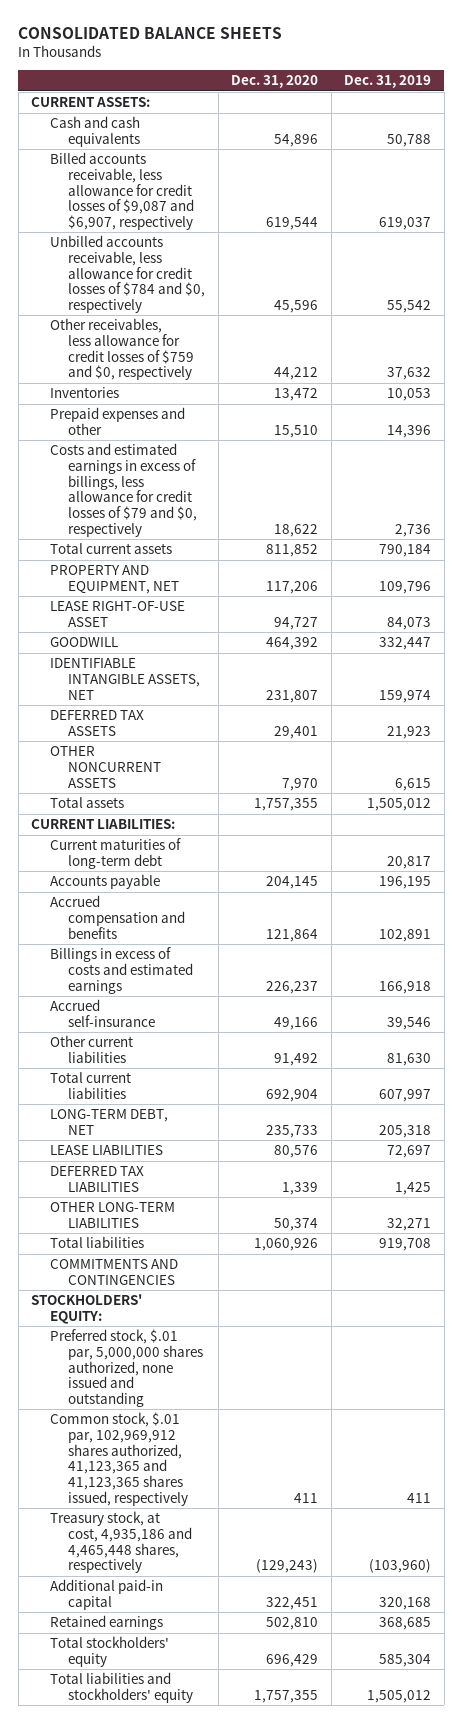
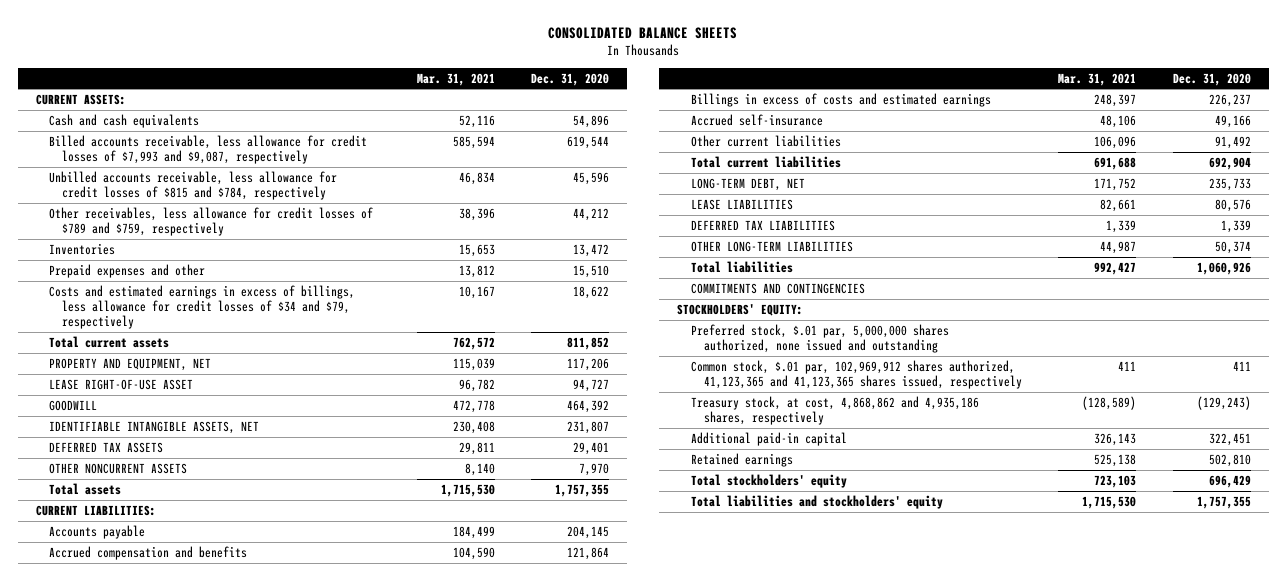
[344,75,432,89] Dec. 31, 2019 -> none
none -> [416,72,495,86] Mar. 31, 2021
[49,152,195,230] Billed accounts receivable, less allowance for credit losses of $9,087 and $6,907, respectively -> [48,134,367,164] Billed accounts receivable, less allowance for credit losses of $7,993 and $9,087, respectively
[49,235,206,313] Unbilled accounts receivable, less allowance for credit losses of $784 and $0, respectively -> [48,170,337,200] Unbilled accounts receivable, less allowance for credit losses of $815 and $784, respectively
[49,318,195,381] Other receivables, less allowance for credit losses of $759 and $0, respectively -> [48,206,373,236] Other receivables, less allowance for credit losses of $789 and $759, respectively
[49,443,198,537] Costs and estimated earnings in excess of billings, less allowance for credit losses of $79 and $0, respectively -> [48,284,355,329] Costs and estimated earnings in excess of billings, less allowance for credit losses of $34 and $79, respectively
[49,838,181,869] Current maturities of long-term debt -> none
[49,1511,193,1574] Treasury stock, at cost, 4,935,186 and 4,465,448 shares, respectively -> [690,395,979,425] Treasury stock, at cost, 4,868,862 and 4,935,186 shares, respectively

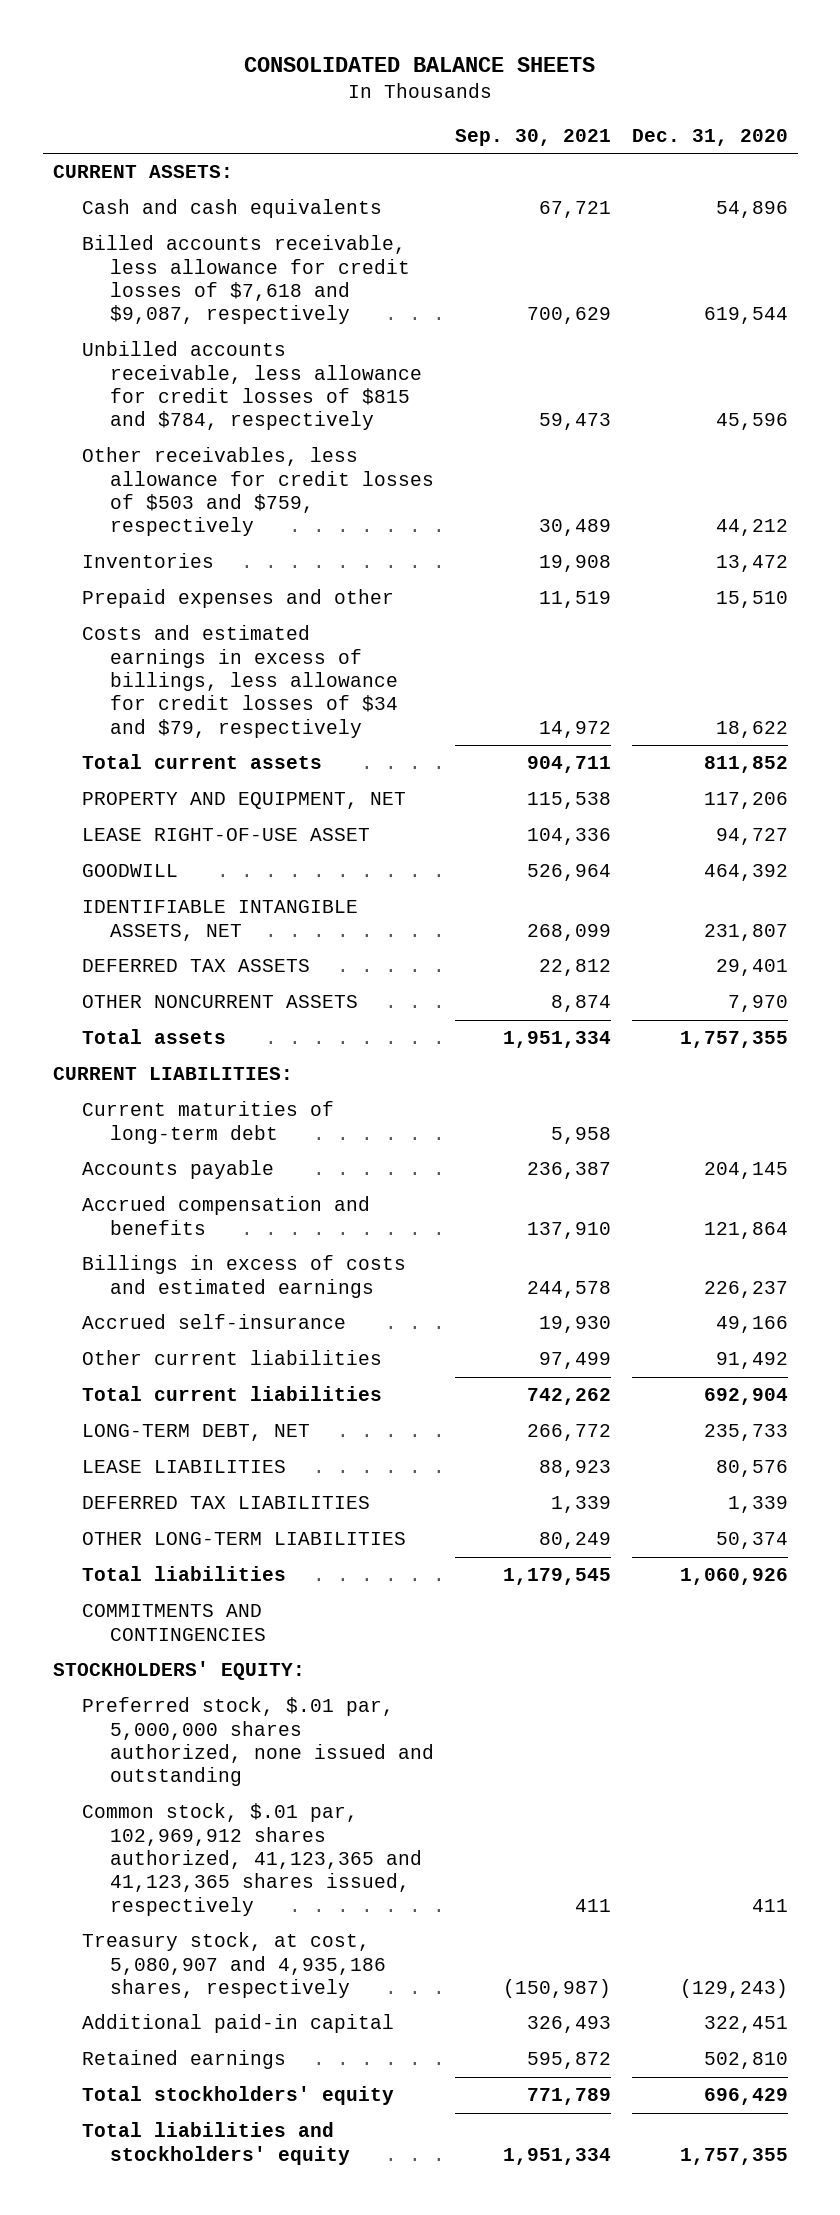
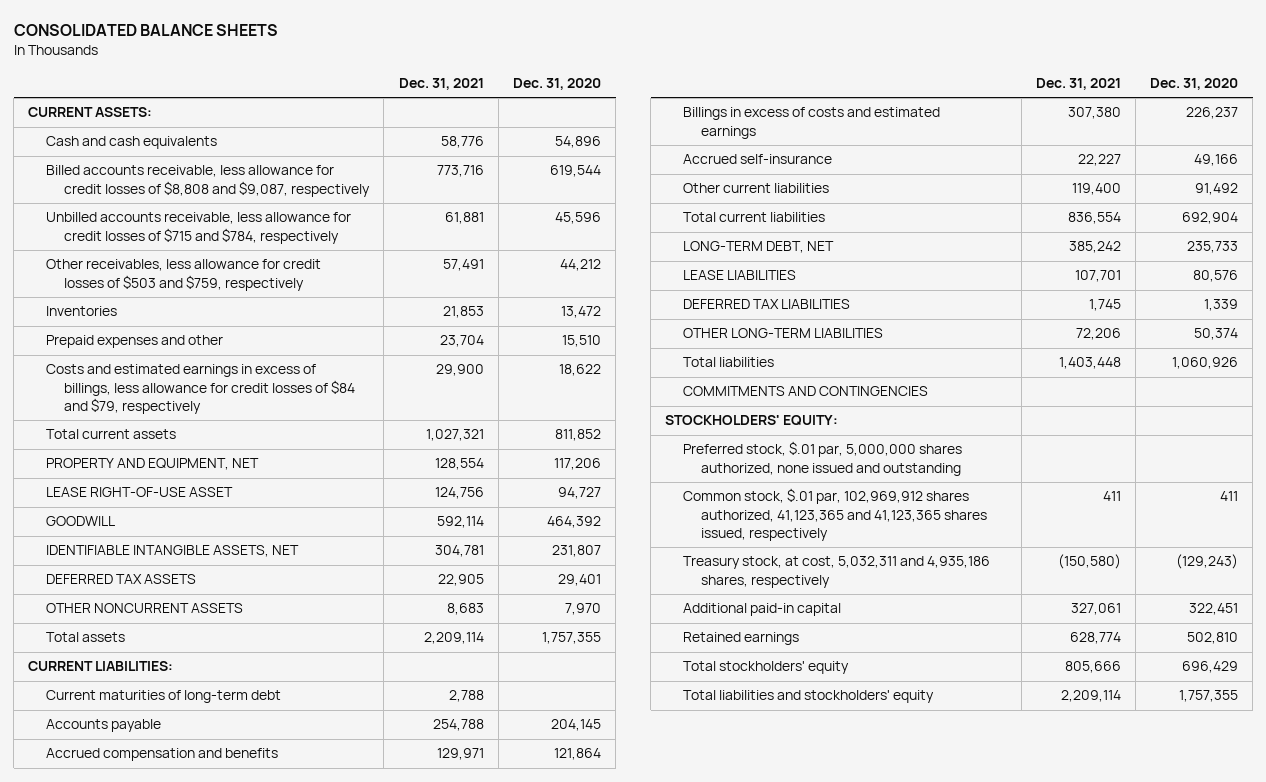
[455,128,612,146] Sep. 30, 2021 -> none
none -> [398,78,484,91] Dec. 31, 2021
[81,235,411,325] Billed accounts receivable, less allowance for credit losses of $7,618 and $9,087, respectively -> [46,165,371,197] Billed accounts receivable, less allowance for credit losses of $8,808 and $9,087, respectively
[81,341,423,431] Unbilled accounts receivable, less allowance for credit losses of $815 and $784, respectively -> [46,212,352,244] Unbilled accounts receivable, less allowance for credit losses of $715 and $784, respectively
[81,625,399,738] Costs and estimated earnings in excess of billings, less allowance for credit losses of $34 and $79, respectively -> [46,364,356,414] Costs and estimated earnings in excess of billings, less allowance for credit losses of $84 and $79, respectively
[81,1932,387,1998] Treasury stock, at cost, 5,080,907 and 4,935,186 shares, respectively -> [683,556,991,588] Treasury stock, at cost, 5,032,311 and 4,935,186 shares, respectively

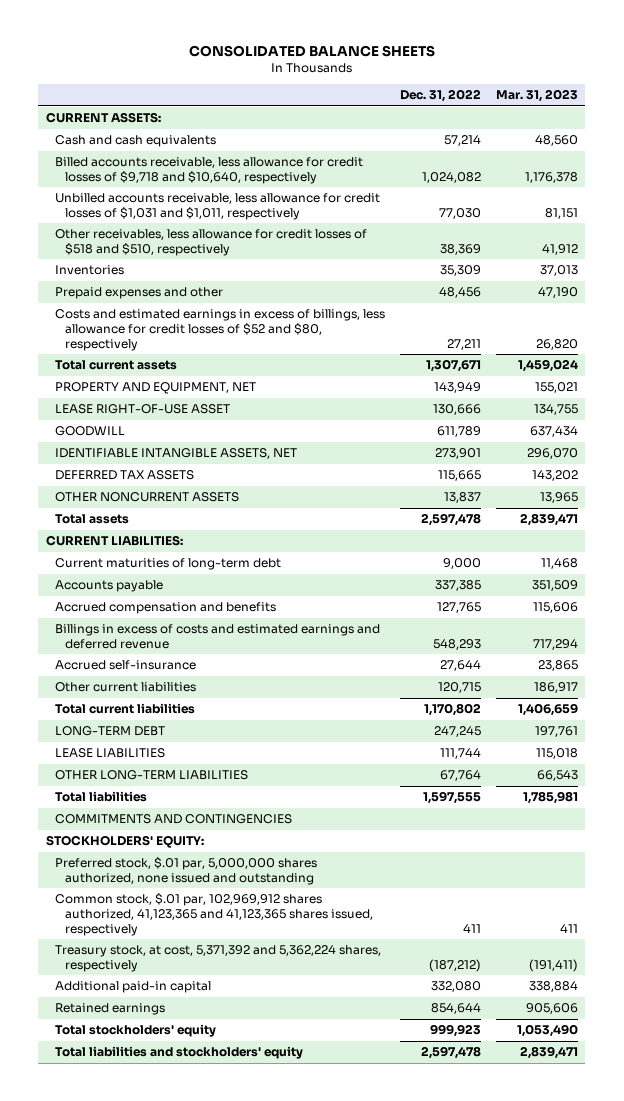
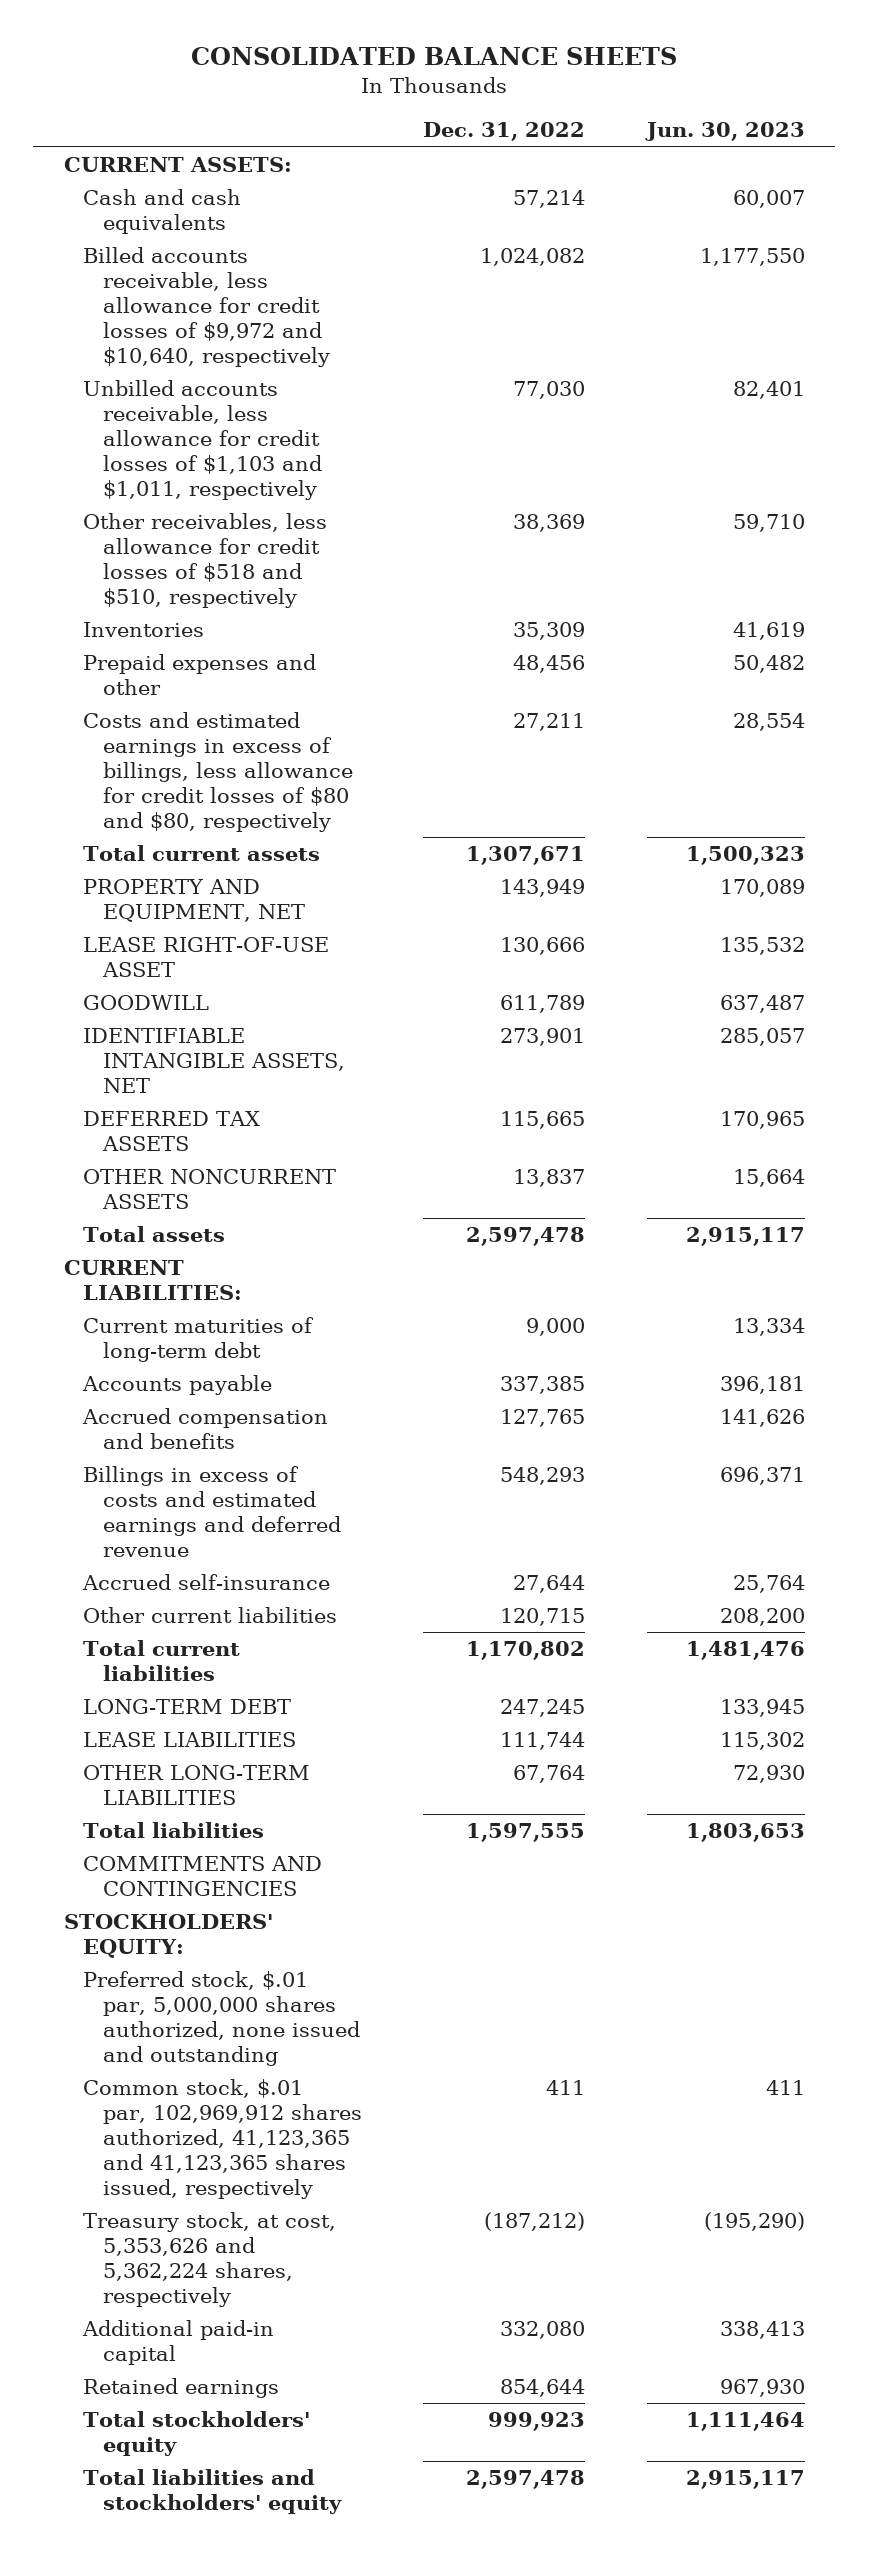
[496,89,579,103] Mar. 31, 2023 -> none
none -> [644,122,805,142] Jun. 30, 2023
[55,157,364,184] Billed accounts receivable, less allowance for credit losses of $9,718 and $10,640, respectively -> [83,246,330,368] Billed accounts receivable, less allowance for credit losses of $9,972 and $10,640, respectively
[55,193,381,220] Unbilled accounts receivable, less allowance for credit losses of $1,031 and $1,011, respectively -> [83,379,322,501] Unbilled accounts receivable, less allowance for credit losses of $1,103 and $1,011, respectively
[55,309,386,351] Costs and estimated earnings in excess of billings, less allowance for credit losses of $52 and $80, respectively -> [83,711,353,833] Costs and estimated earnings in excess of billings, less allowance for credit losses of $80 and $80, respectively
[55,945,382,972] Treasury stock, at cost, 5,371,392 and 5,362,224 shares, respectively -> [83,2211,337,2308] Treasury stock, at cost, 5,353,626 and 5,362,224 shares, respectively

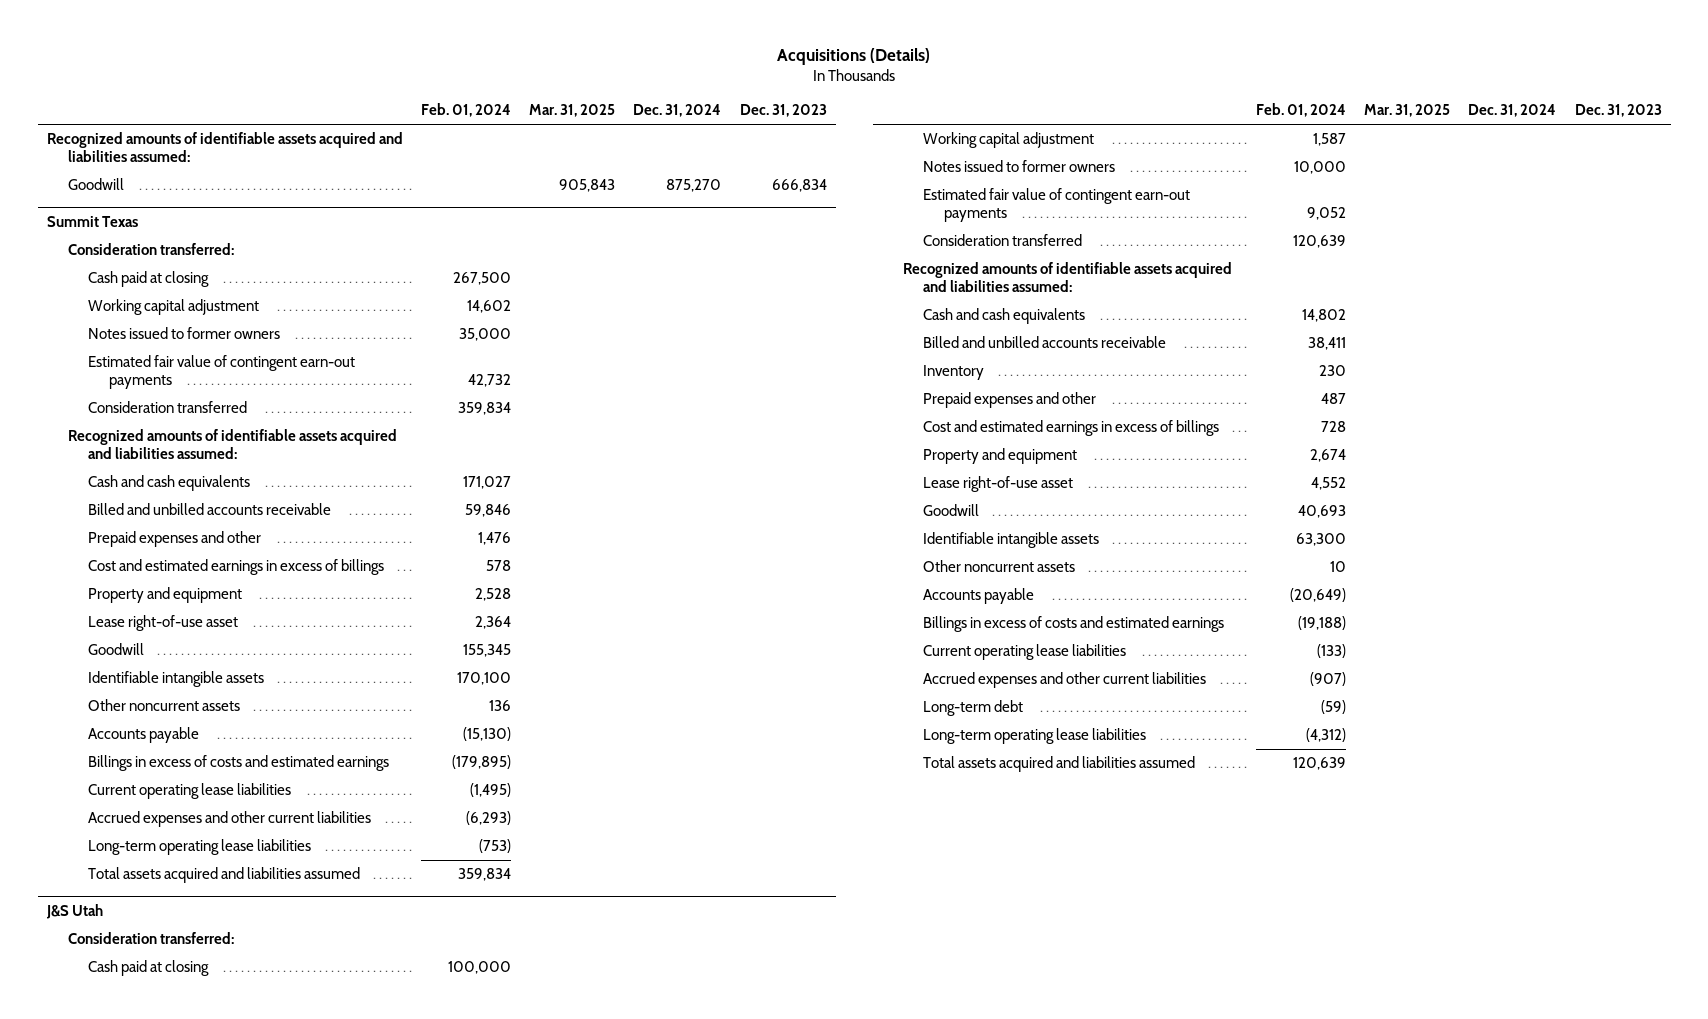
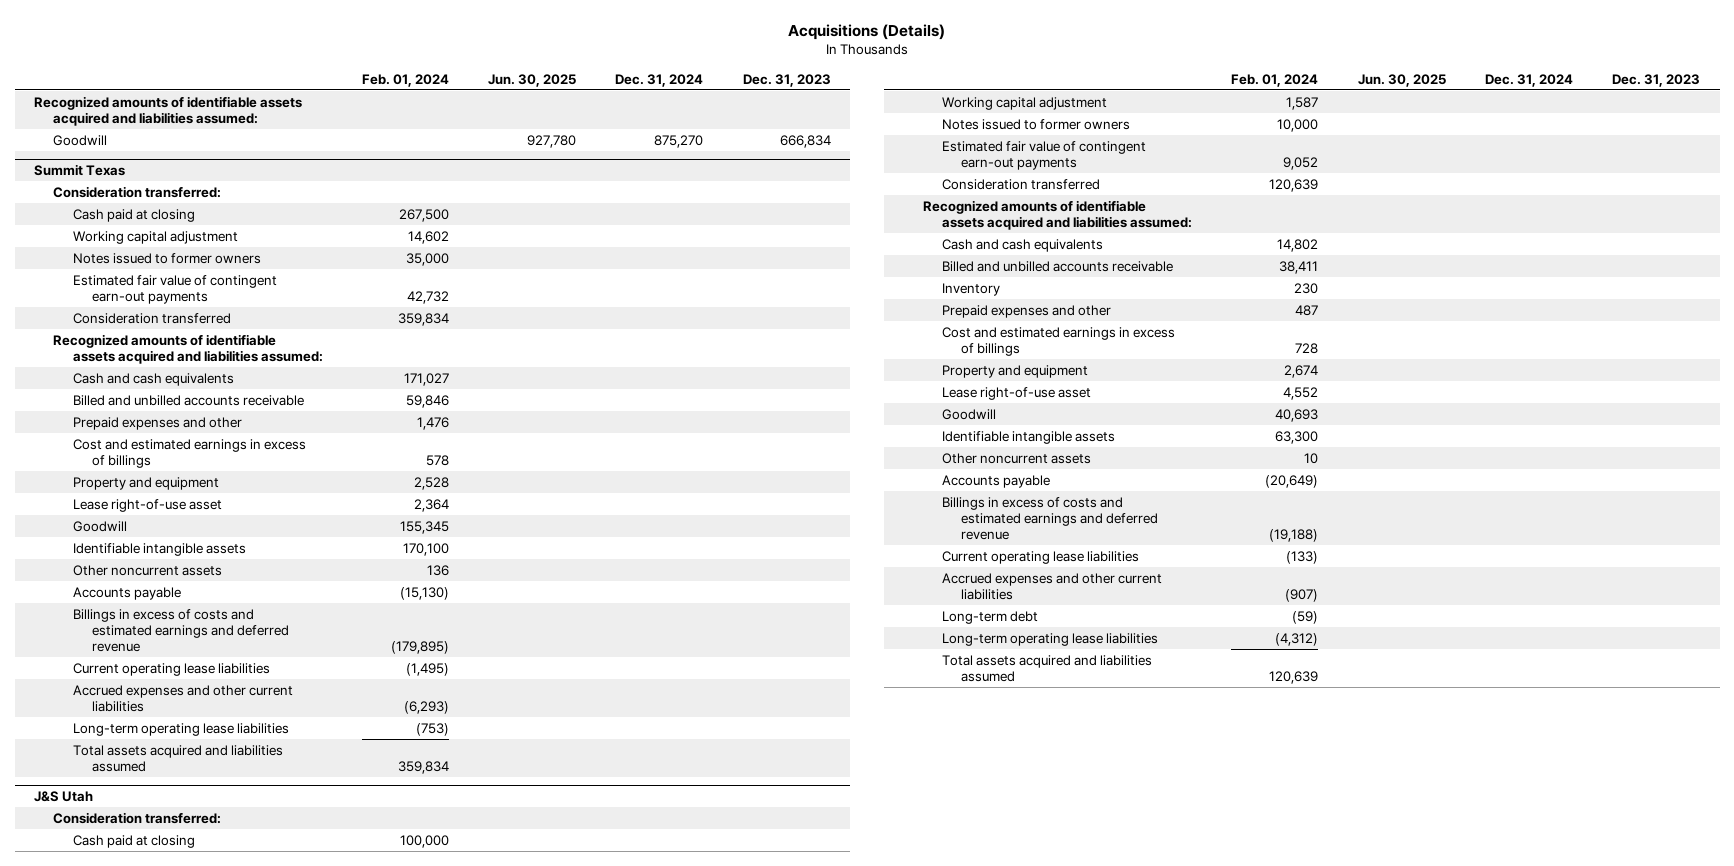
[529,104,616,118] Mar. 31, 2025 -> none
none -> [488,73,577,87] Jun. 30, 2025
[88,755,390,772] Billings in excess of costs and estimated earnings -> [72,608,289,653] Billings in excess of costs and estimated earnings and deferred revenue
[923,616,1225,633] Billings in excess of costs and estimated earnings -> [942,496,1159,541] Billings in excess of costs and estimated earnings and deferred revenue

